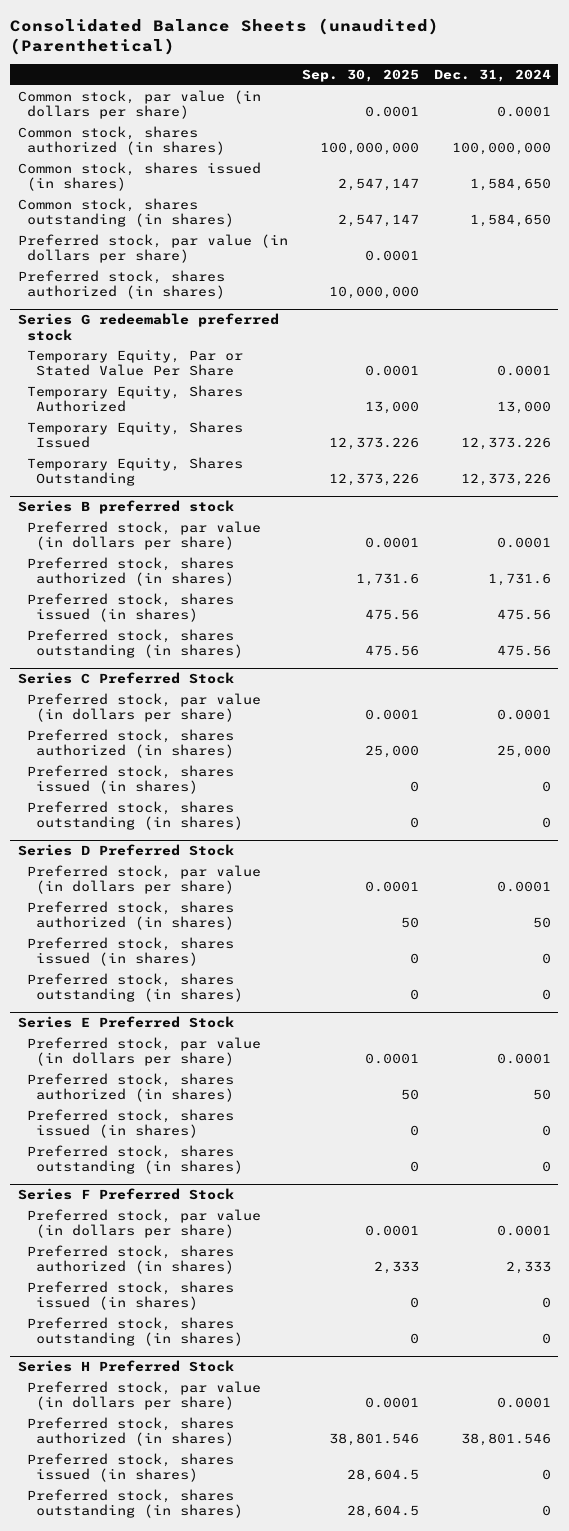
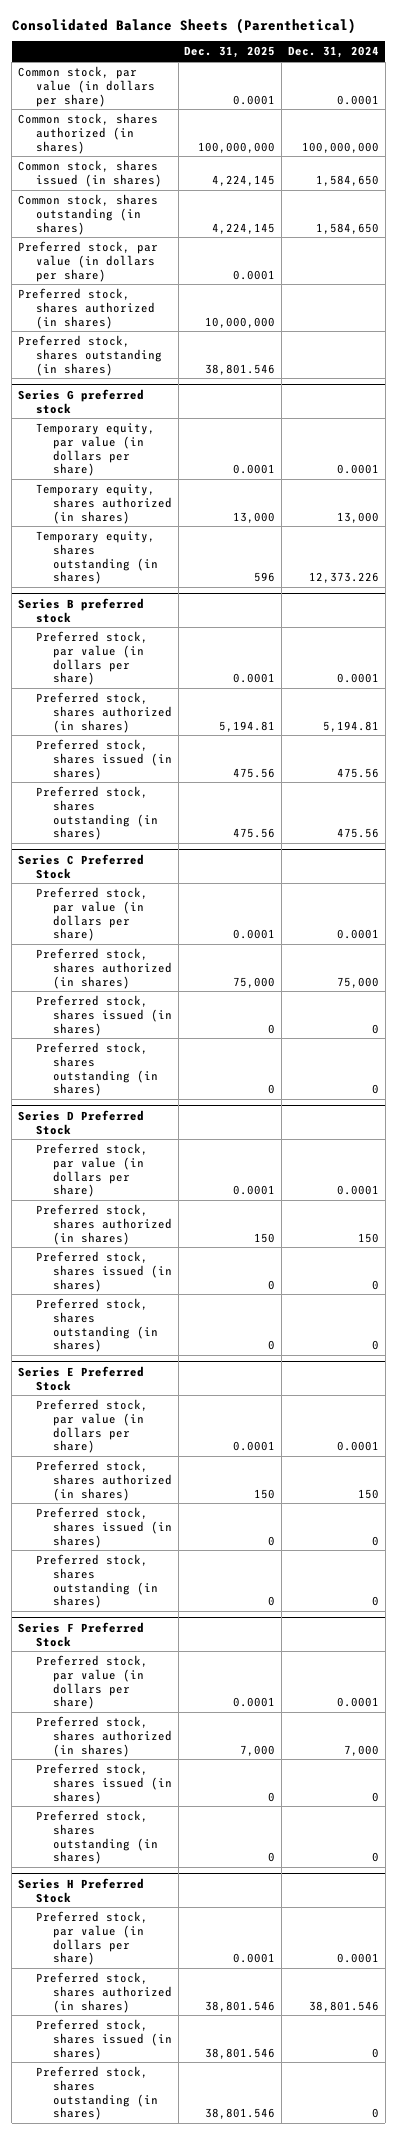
[10,17,440,55] Consolidated Balance Sheets (unaudited) (Parenthetical) -> [11,17,356,34] Consolidated Balance Sheets (Parenthetical)
[302,68,420,82] Sep. 30, 2025 -> none
none -> [184,46,276,59] Dec. 31, 2025
[26,420,243,448] Temporary Equity, Shares Issued -> none
none -> [18,334,162,376] Preferred stock, shares outstanding (in shares)
[17,313,279,341] Series G redeemable preferred stock -> [18,388,145,414] Series G preferred stock
[26,348,243,376] Temporary Equity, Par or Stated Value Per Share -> [35,422,155,477] Temporary equity, par value (in dollars per share)
[26,384,243,412] Temporary Equity, Shares Authorized -> [35,483,172,524] Temporary equity, shares authorized (in shares)
[26,456,243,486] Temporary Equity, Shares Outstanding -> [35,530,158,585] Temporary equity, shares outstanding (in shares)
[460,472,551,486] 12,373,226 -> [309,572,380,584] 12,373.226
[487,572,551,586] 1,731.6 -> [323,720,380,732] 5,194.81
[496,744,551,758] 25,000 -> [337,976,380,988] 75,000
[532,916,551,928] 50 -> [358,1232,380,1243] 150
[532,1088,551,1100] 50 -> [358,1488,380,1499] 150
[505,1260,551,1274] 2,333 -> [344,1744,380,1756] 7,000

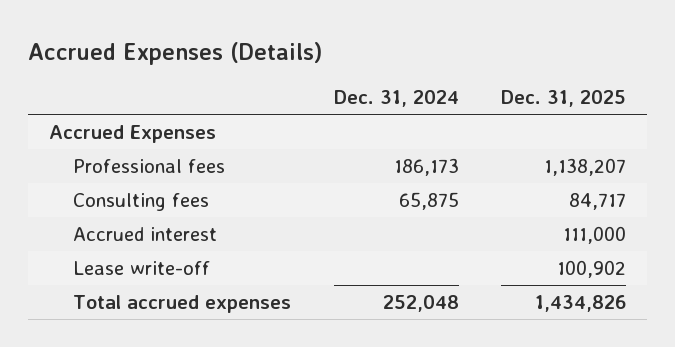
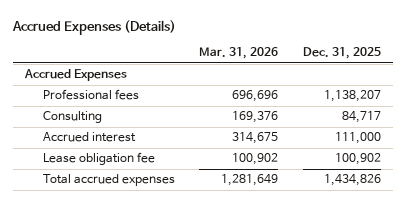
[333,90,459,108] Dec. 31, 2024 -> none
none -> [199,47,279,60] Mar. 31, 2026
[73,192,210,211] Consulting fees -> [42,111,102,124] Consulting
[73,260,211,275] Lease write-off -> [42,152,155,166] Lease obligation fee

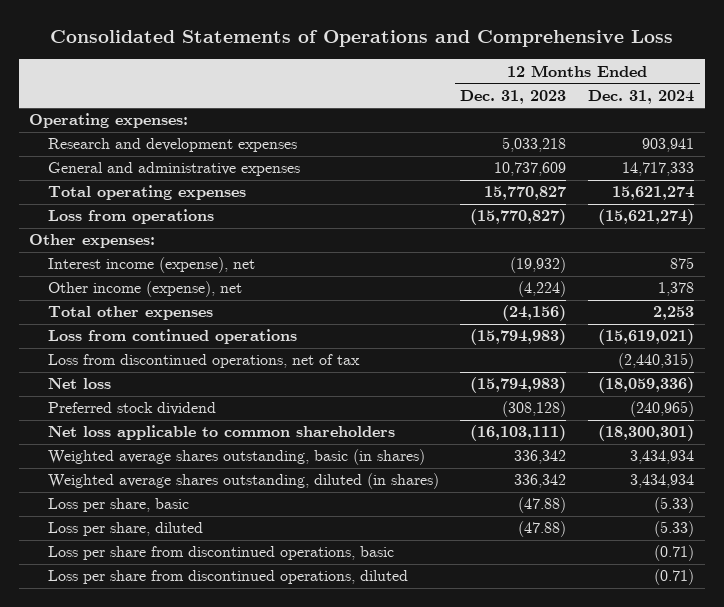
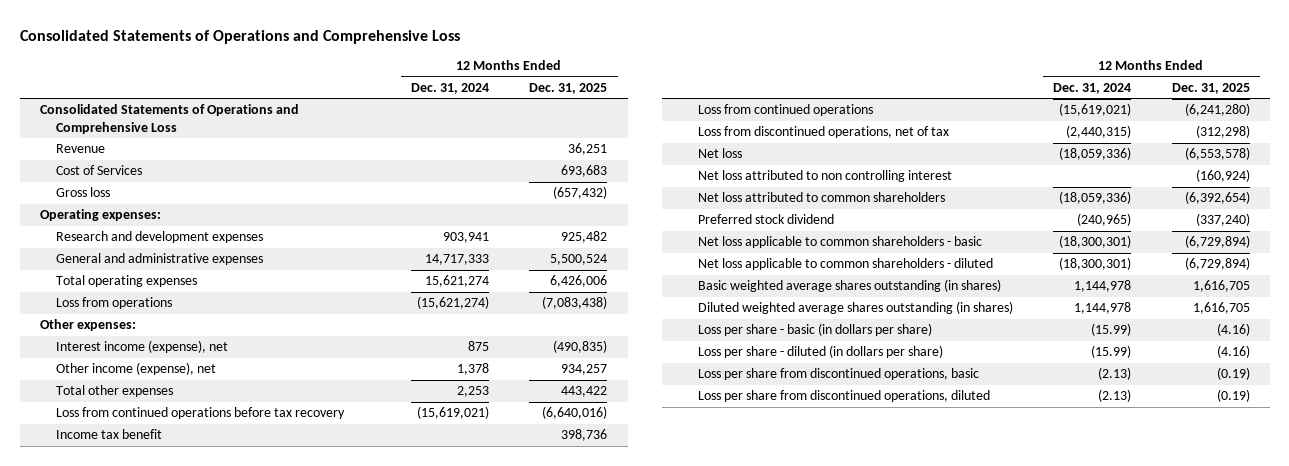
[460,89,567,104] Dec. 31, 2023 -> none
none -> [529,82,608,94] Dec. 31, 2025
none -> [39,104,299,134] Consolidated Statements of Operations and Comprehensive Loss
none -> [56,144,106,154] Revenue
none -> [56,165,143,176] Cost of Services
none -> [56,187,111,198] Gross loss
none -> [56,407,346,420] Loss from continued operations before tax recovery
none -> [56,429,163,440] Income tax benefit
none -> [698,170,953,183] Net loss attributed to non controlling interest
none -> [698,192,946,203] Net loss attributed to common shareholders
[47,425,395,441] Net loss applicable to common shareholders -> [698,236,983,249] Net loss applicable to common shareholders - basic
none -> [698,258,994,271] Net loss applicable to common shareholders - diluted
[47,449,425,466] Weighted average shares outstanding, basic (in shares) -> [698,279,1002,293] Basic weighted average shares outstanding (in shares)
[630,450,695,465] 3,434,934 -> [1074,280,1132,293] 1,144,978
[47,473,439,490] Weighted average shares outstanding, diluted (in shares) -> [698,301,1014,315] Diluted weighted average shares outstanding (in shares)
[630,474,695,489] 3,434,934 -> [1074,302,1132,315] 1,144,978
[47,498,189,513] Loss per share, basic -> [698,323,933,337] Loss per share - basic (in dollars per share)
[654,497,695,514] (5.33) -> [1091,323,1132,337] (15.99)
[47,522,203,537] Loss per share, diluted -> [698,345,944,359] Loss per share - diluted (in dollars per share)
[654,521,695,538] (5.33) -> [1091,345,1132,359] (15.99)
[654,545,695,562] (0.71) -> [1098,367,1132,381] (2.13)
[654,569,695,586] (0.71) -> [1098,389,1132,403] (2.13)

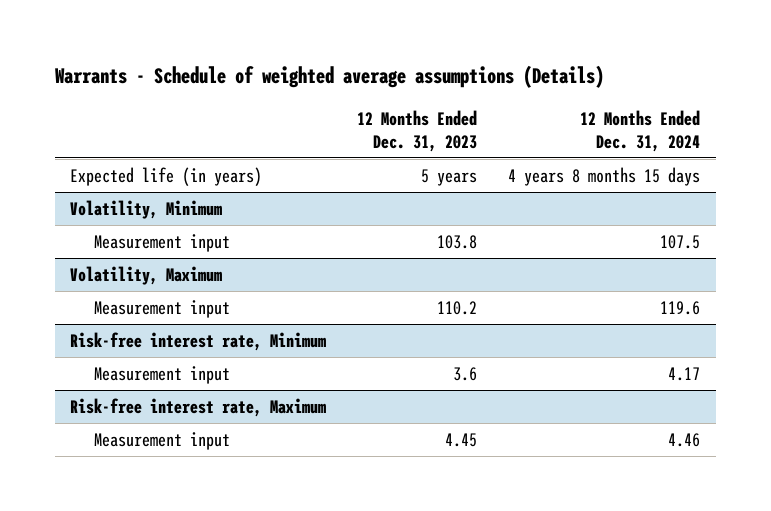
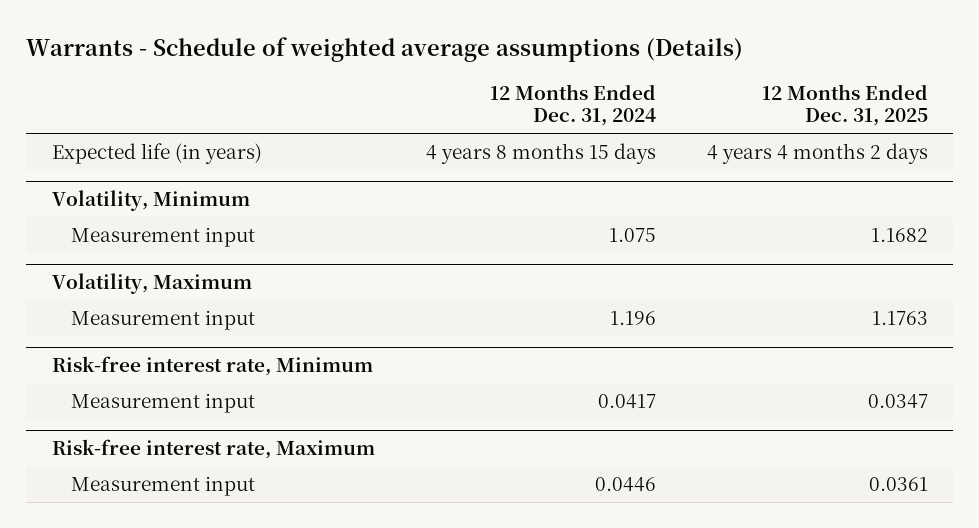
[357,109,478,152] 12 Months Ended Dec. 31, 2023 -> none
none -> [761,83,928,127] 12 Months Ended Dec. 31, 2025
[660,234,701,249] 107.5 -> [608,227,656,242] 1.075
[660,300,701,315] 119.6 -> [609,310,656,325] 1.196
[668,366,701,381] 4.17 -> [597,393,656,409] 0.0417
[668,432,701,447] 4.46 -> [594,476,656,492] 0.0446

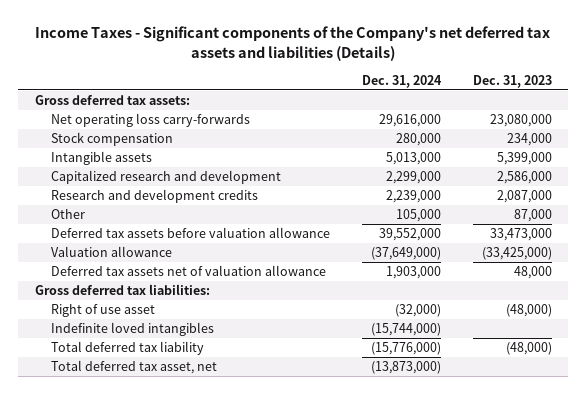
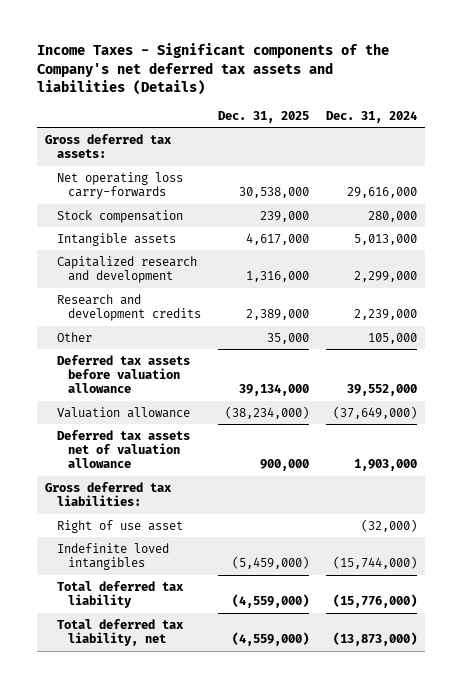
[473,75,553,89] Dec. 31, 2023 -> none
none -> [218,110,310,123] Dec. 31, 2025
[50,360,217,375] Total deferred tax asset, net -> [56,618,184,647] Total deferred tax liability, net

